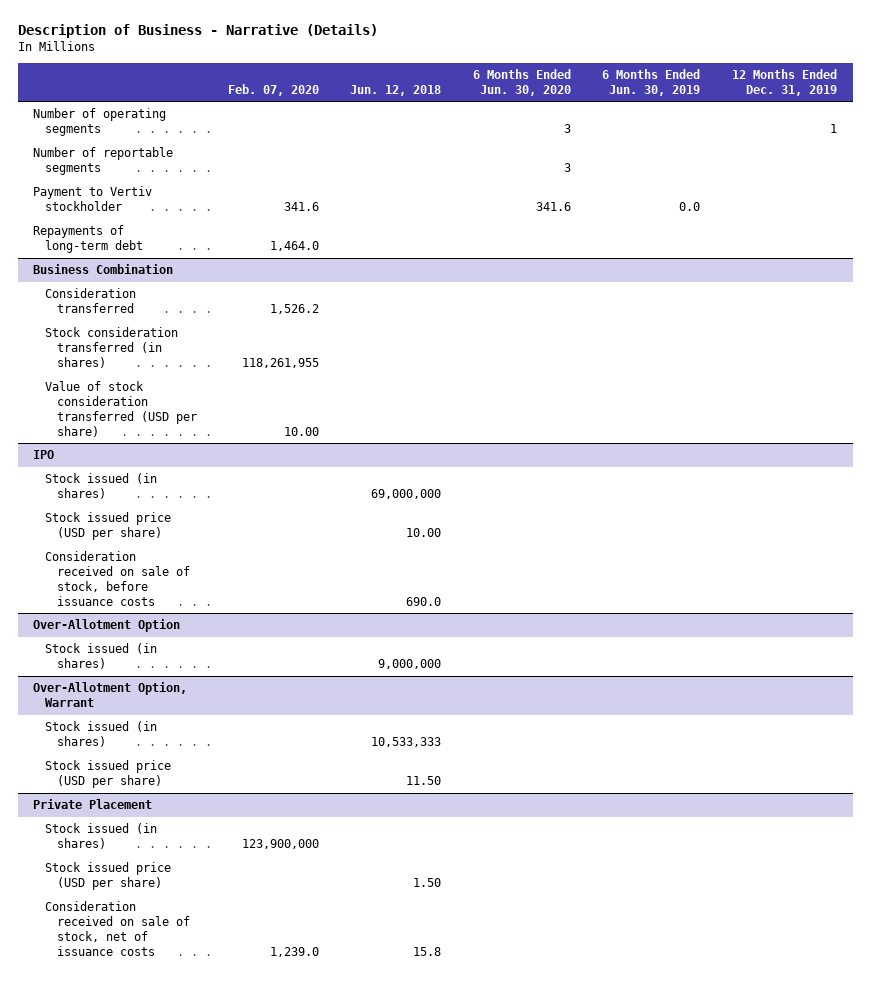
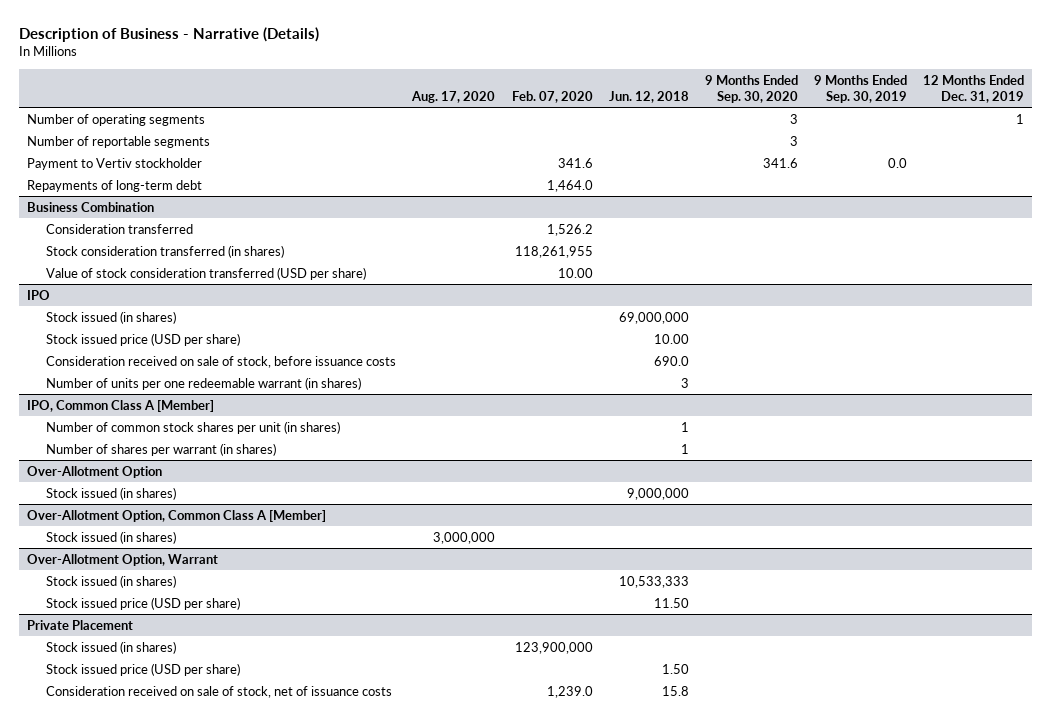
[472,68,571,96] 6 Months Ended Jun. 30, 2020 -> none
[602,68,701,96] 6 Months Ended Jun. 30, 2019 -> none
none -> [411,91,496,104] Aug. 17, 2020
none -> [704,74,798,104] 9 Months Ended Sep. 30, 2020
none -> [813,74,907,104] 9 Months Ended Sep. 30, 2019
none -> [46,376,362,390] Number of units per one redeemable warrant (in shares)
none -> [26,399,214,412] IPO, Common Class A [Member]
none -> [46,420,341,434] Number of common stock shares per unit (in shares)
none -> [46,442,277,456] Number of shares per warrant (in shares)
none -> [26,509,326,522] Over-Allotment Option, Common Class A [Member]
none -> [46,530,177,544] Stock issued (in shares)

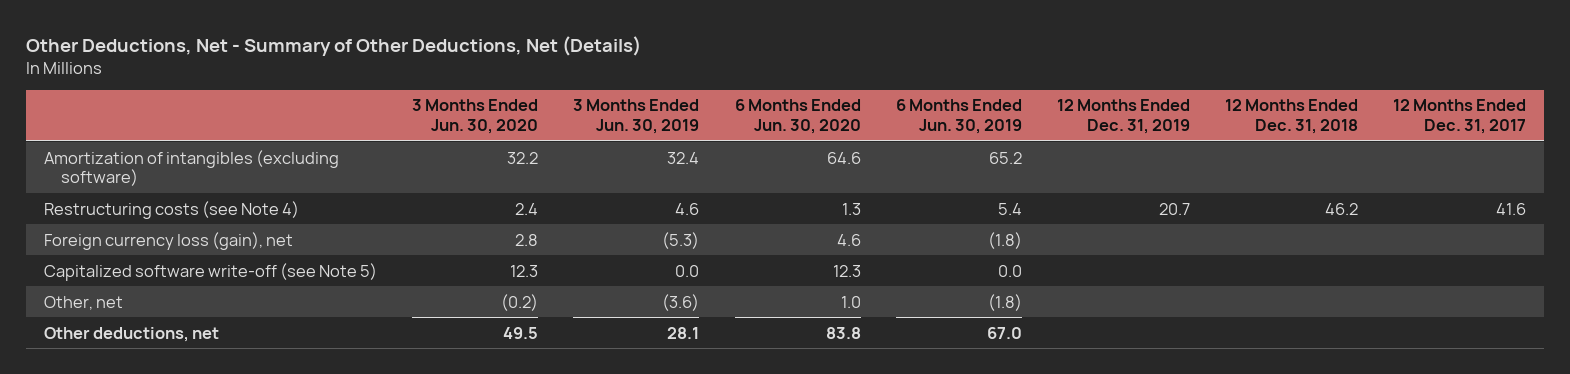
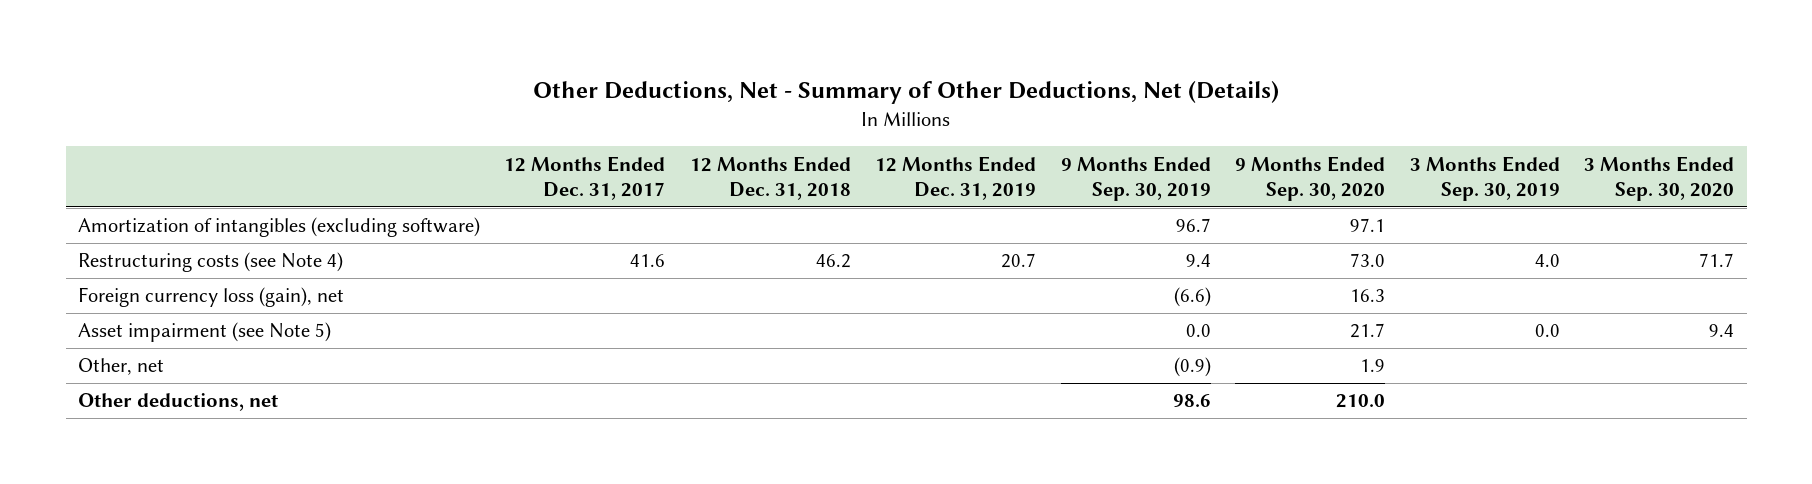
[412,99,539,134] 3 Months Ended Jun. 30, 2020 -> none
[573,99,700,134] 3 Months Ended Jun. 30, 2019 -> none
[734,99,861,134] 6 Months Ended Jun. 30, 2020 -> none
[895,99,1022,134] 6 Months Ended Jun. 30, 2019 -> none
none -> [1060,155,1211,202] 9 Months Ended Sep. 30, 2019
none -> [1235,155,1386,202] 9 Months Ended Sep. 30, 2020
none -> [1409,155,1560,202] 3 Months Ended Sep. 30, 2019
none -> [1584,155,1735,202] 3 Months Ended Sep. 30, 2020
[43,262,377,281] Capitalized software write-off (see Note 5) -> [77,322,331,343] Asset impairment (see Note 5)

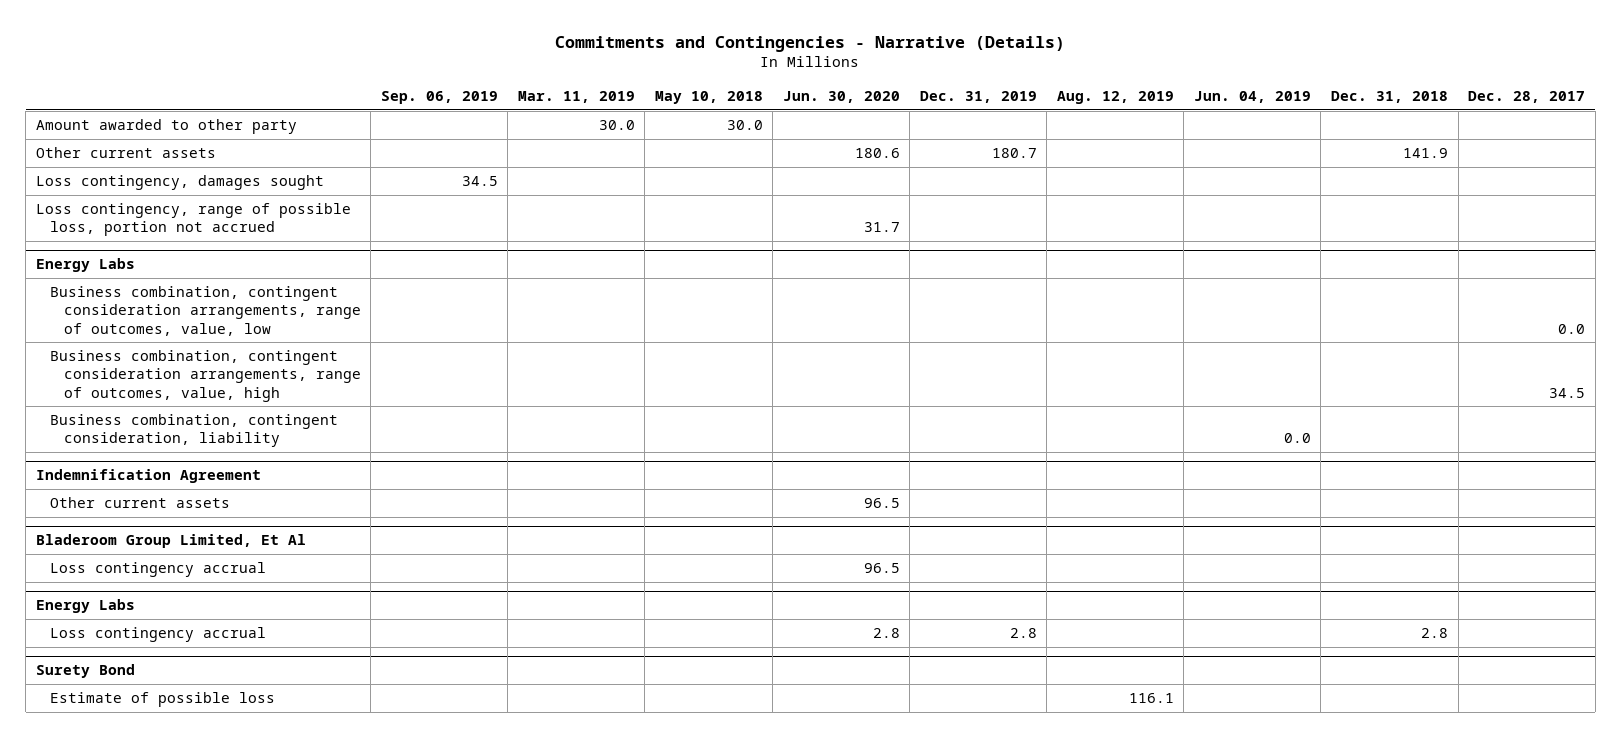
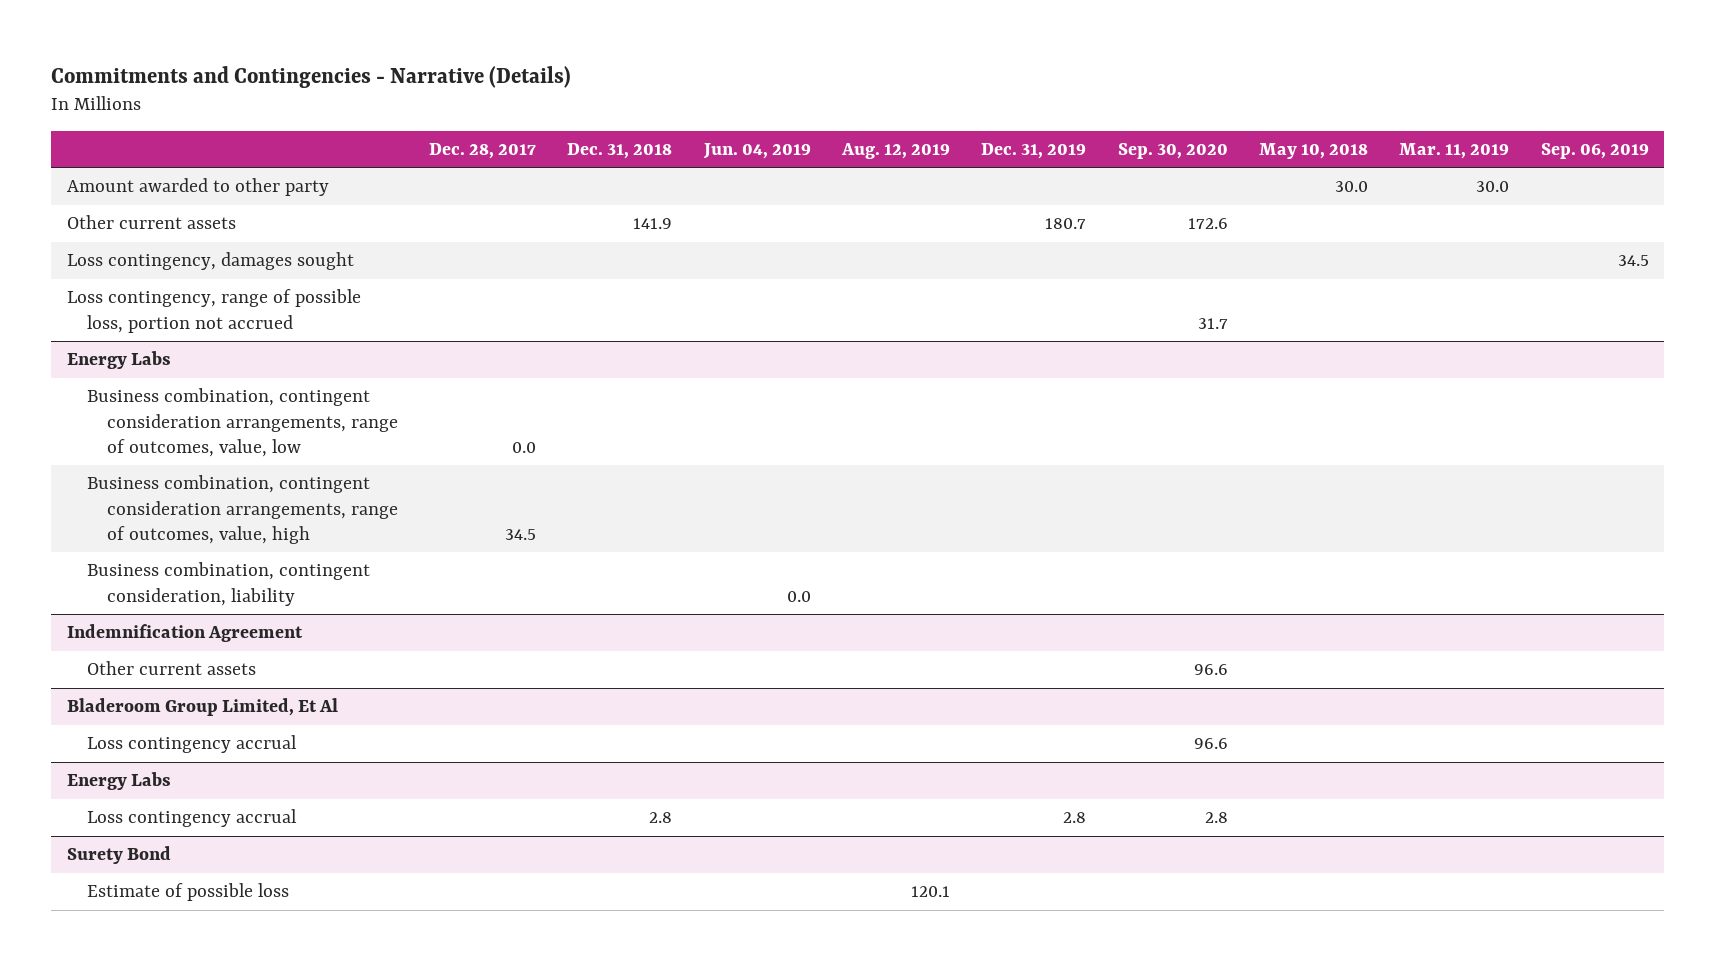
[782,90,900,103] Jun. 30, 2020 -> none
none -> [1117,142,1228,159] Sep. 30, 2020
[1128,693,1174,704] 116.1 -> [911,886,951,898] 120.1

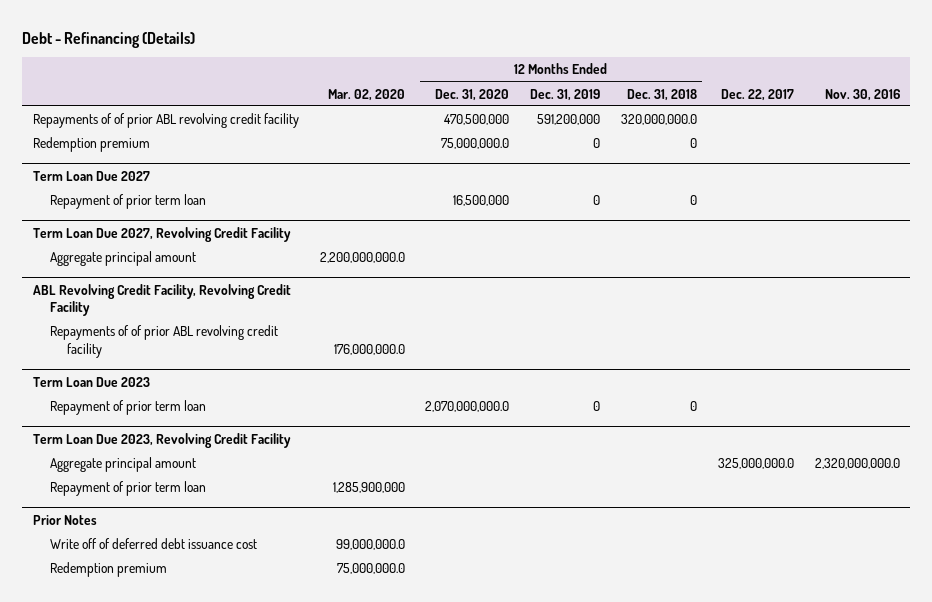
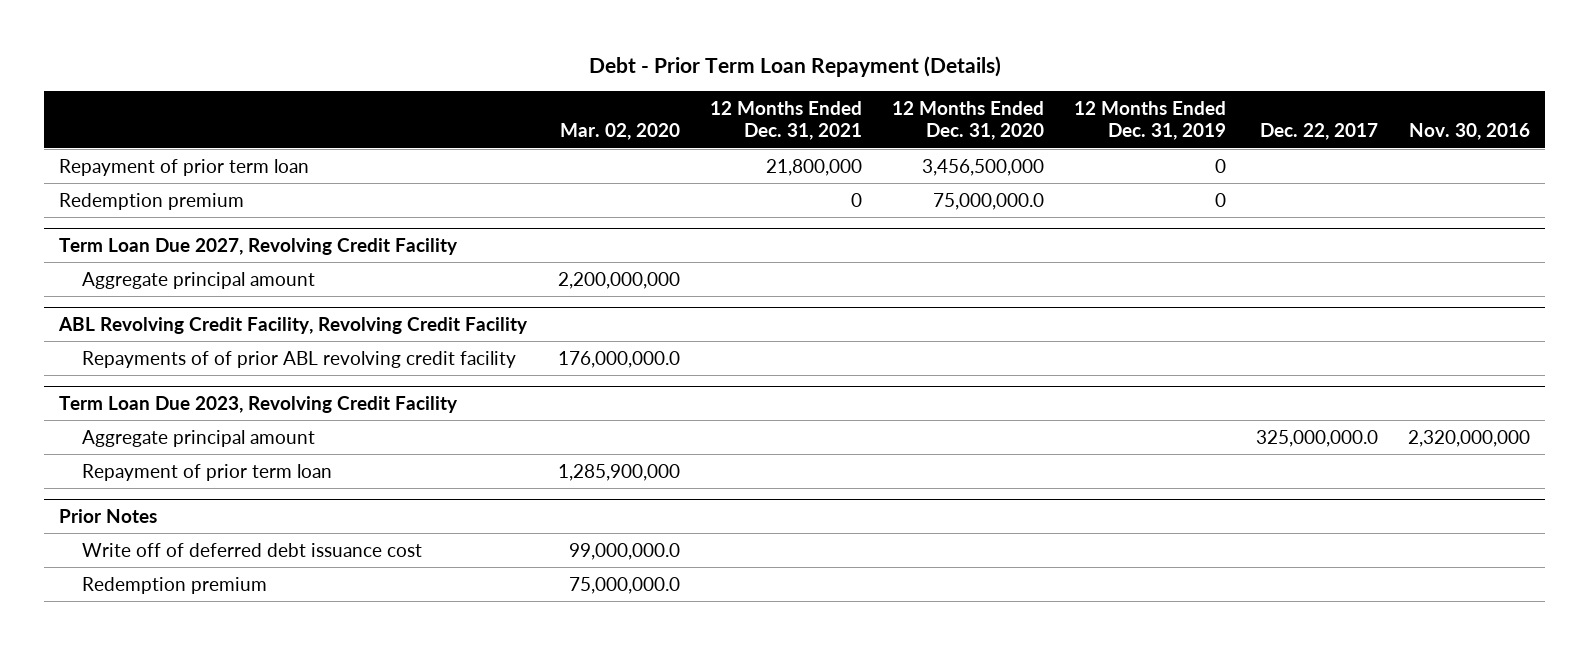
[22,31,196,48] Debt - Refinancing (Details) -> [588,55,1001,77] Debt - Prior Term Loan Repayment (Details)
[627,88,698,101] Dec. 31, 2018 -> none
none -> [709,100,862,141] 12 Months Ended Dec. 31, 2021
[32,113,299,129] Repayments of of prior ABL revolving credit facility -> none
none -> [59,158,310,176] Repayment of prior term loan
[32,170,150,181] Term Loan Due 2027 -> none
[49,194,206,210] Repayment of prior term loan -> none
[319,252,405,264] 2,200,000,000.0 -> [557,271,680,289] 2,200,000,000
[32,376,150,387] Term Loan Due 2023 -> none
[49,400,206,416] Repayment of prior term loan -> none
[814,458,900,470] 2,320,000,000.0 -> [1408,429,1531,447] 2,320,000,000

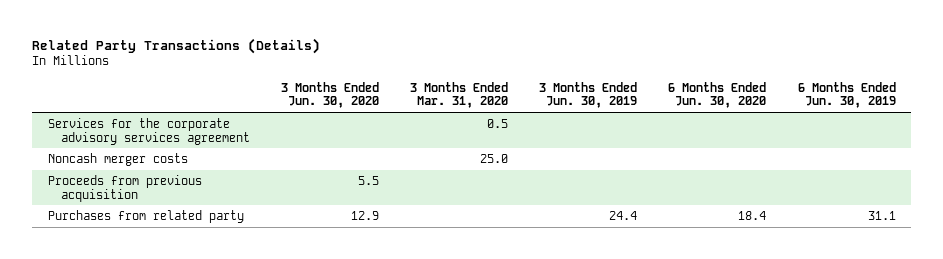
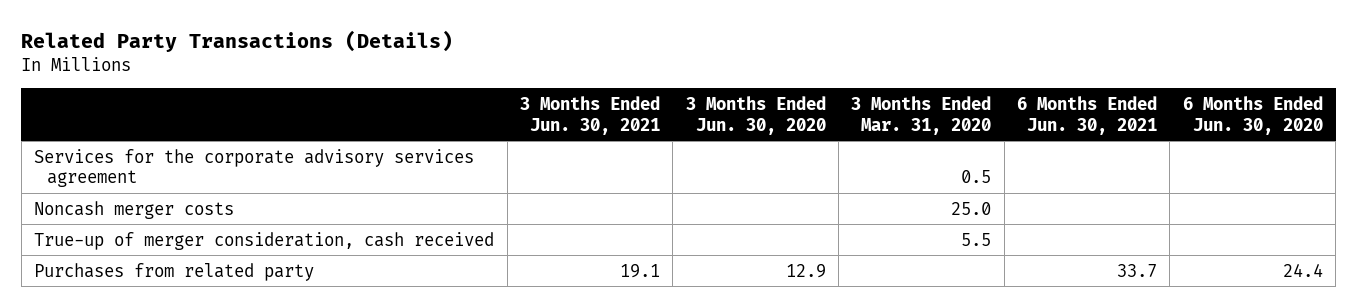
[539,81,638,109] 3 Months Ended Jun. 30, 2019 -> none
[797,81,896,109] 6 Months Ended Jun. 30, 2019 -> none
none -> [519,95,660,135] 3 Months Ended Jun. 30, 2021
none -> [1016,95,1157,135] 6 Months Ended Jun. 30, 2021
[47,174,202,202] Proceeds from previous acquisition -> none
none -> [34,231,495,250] True-up of merger consideration, cash received
[738,210,767,220] 18.4 -> [1282,262,1323,277] 24.4

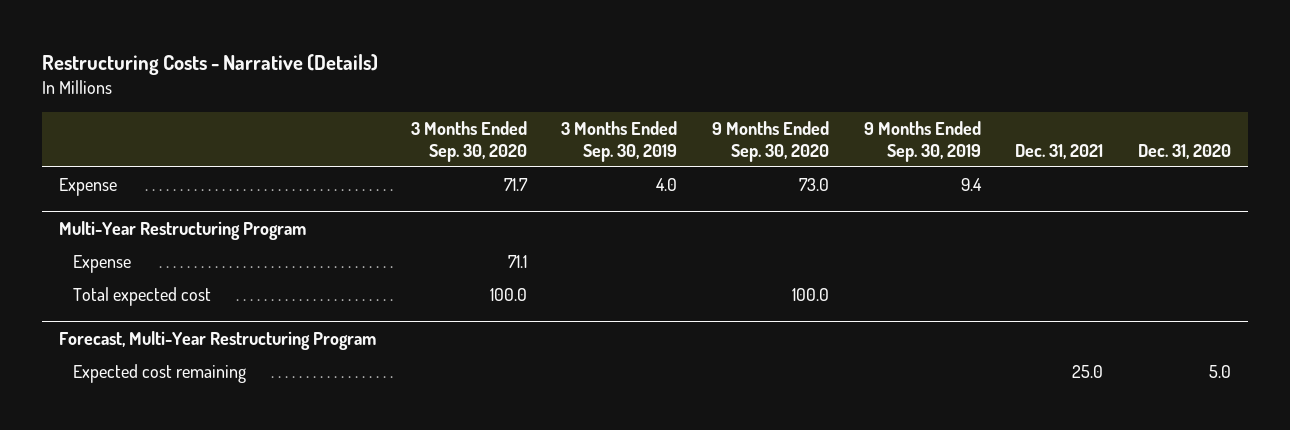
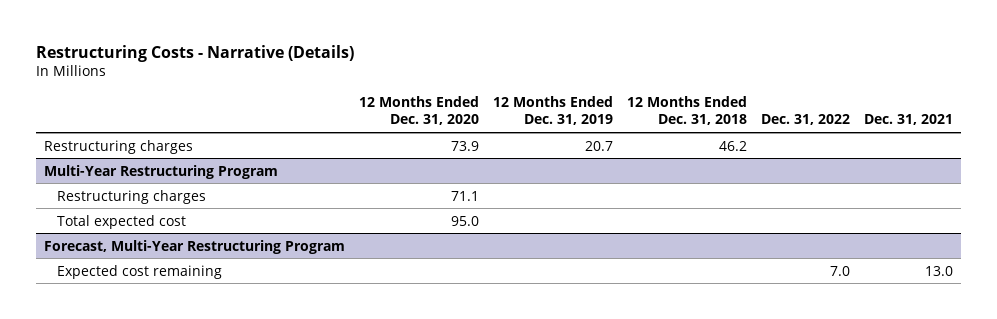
[410,121,527,162] 3 Months Ended Sep. 30, 2020 -> none
[561,121,678,162] 3 Months Ended Sep. 30, 2019 -> none
[711,121,829,162] 9 Months Ended Sep. 30, 2020 -> none
[863,121,981,162] 9 Months Ended Sep. 30, 2019 -> none
[1137,143,1231,159] Dec. 31, 2020 -> none
none -> [358,96,479,126] 12 Months Ended Dec. 31, 2020
none -> [492,96,613,126] 12 Months Ended Dec. 31, 2019
none -> [627,96,748,126] 12 Months Ended Dec. 31, 2018
none -> [761,114,851,126] Dec. 31, 2022
[59,178,118,197] Expense -> [43,139,193,154] Restructuring charges
[73,255,132,274] Expense -> [57,189,207,204] Restructuring charges
[1072,365,1104,379] 25.0 -> [925,265,954,276] 13.0

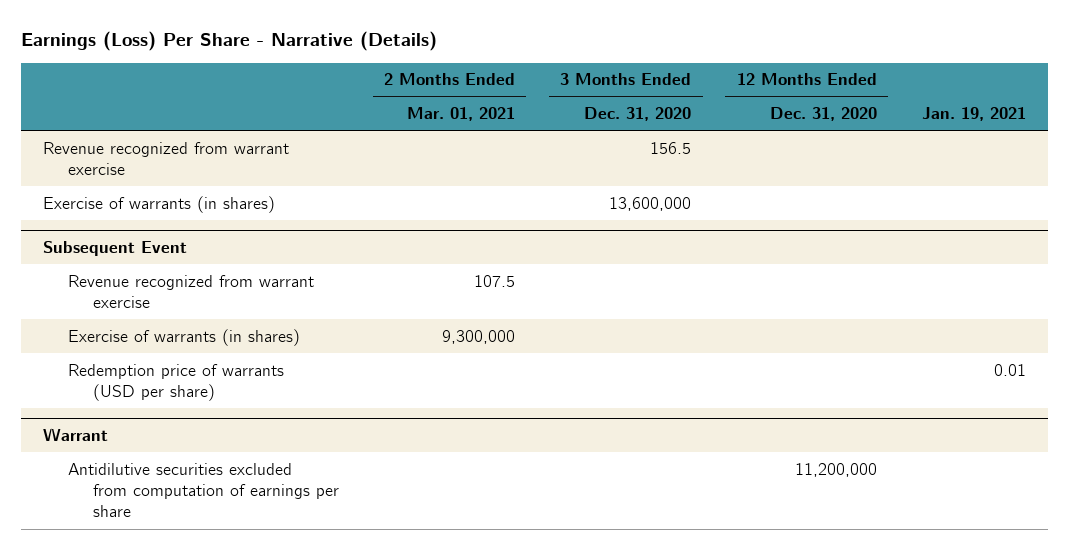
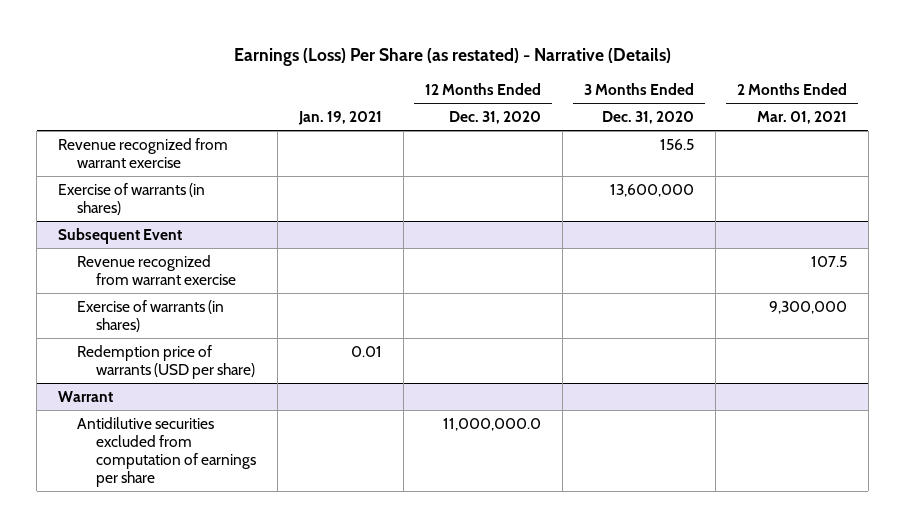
[20,31,437,52] Earnings (Loss) Per Share - Narrative (Details) -> [233,47,671,66] Earnings (Loss) Per Share (as restated) - Narrative (Details)
[794,462,877,477] 11,200,000 -> [442,417,541,431] 11,000,000.0

